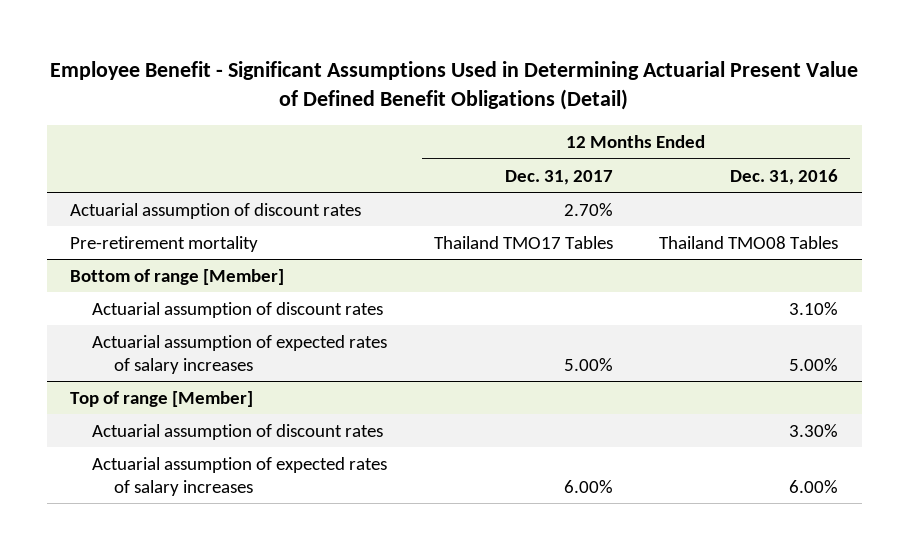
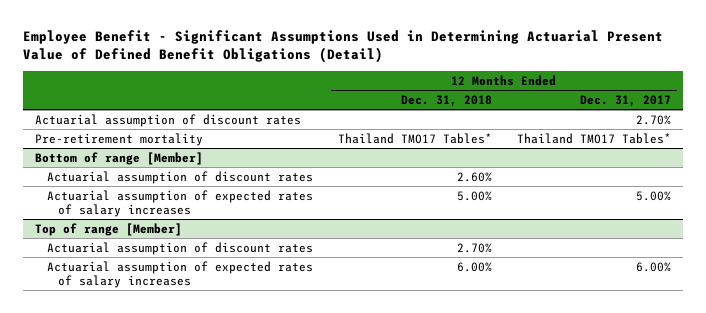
[730,168,839,185] Dec. 31, 2016 -> none
none -> [400,94,492,107] Dec. 31, 2018
[433,235,613,249] Thailand TMO17 Tables -> [516,132,671,144] Thailand TMO17 Tables*

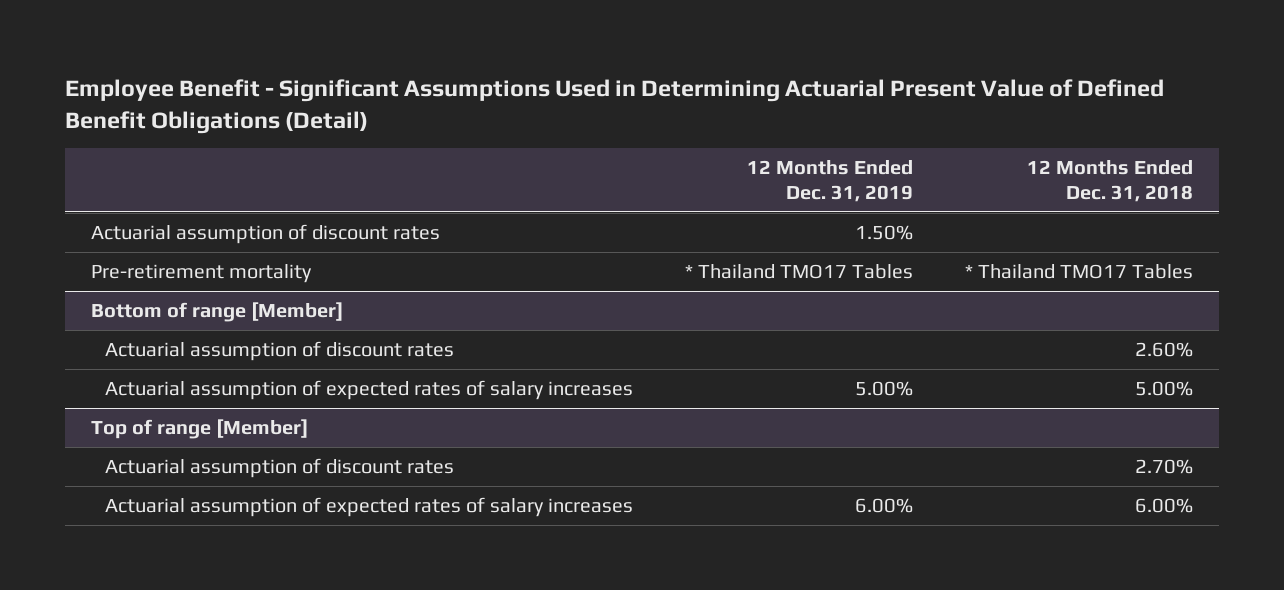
[579,94,671,107] Dec. 31, 2017 -> none
none -> [747,159,914,203] 12 Months Ended Dec. 31, 2019
[337,132,492,144] Thailand TMO17 Tables* -> [965,263,1194,279] * Thailand TMO17 Tables

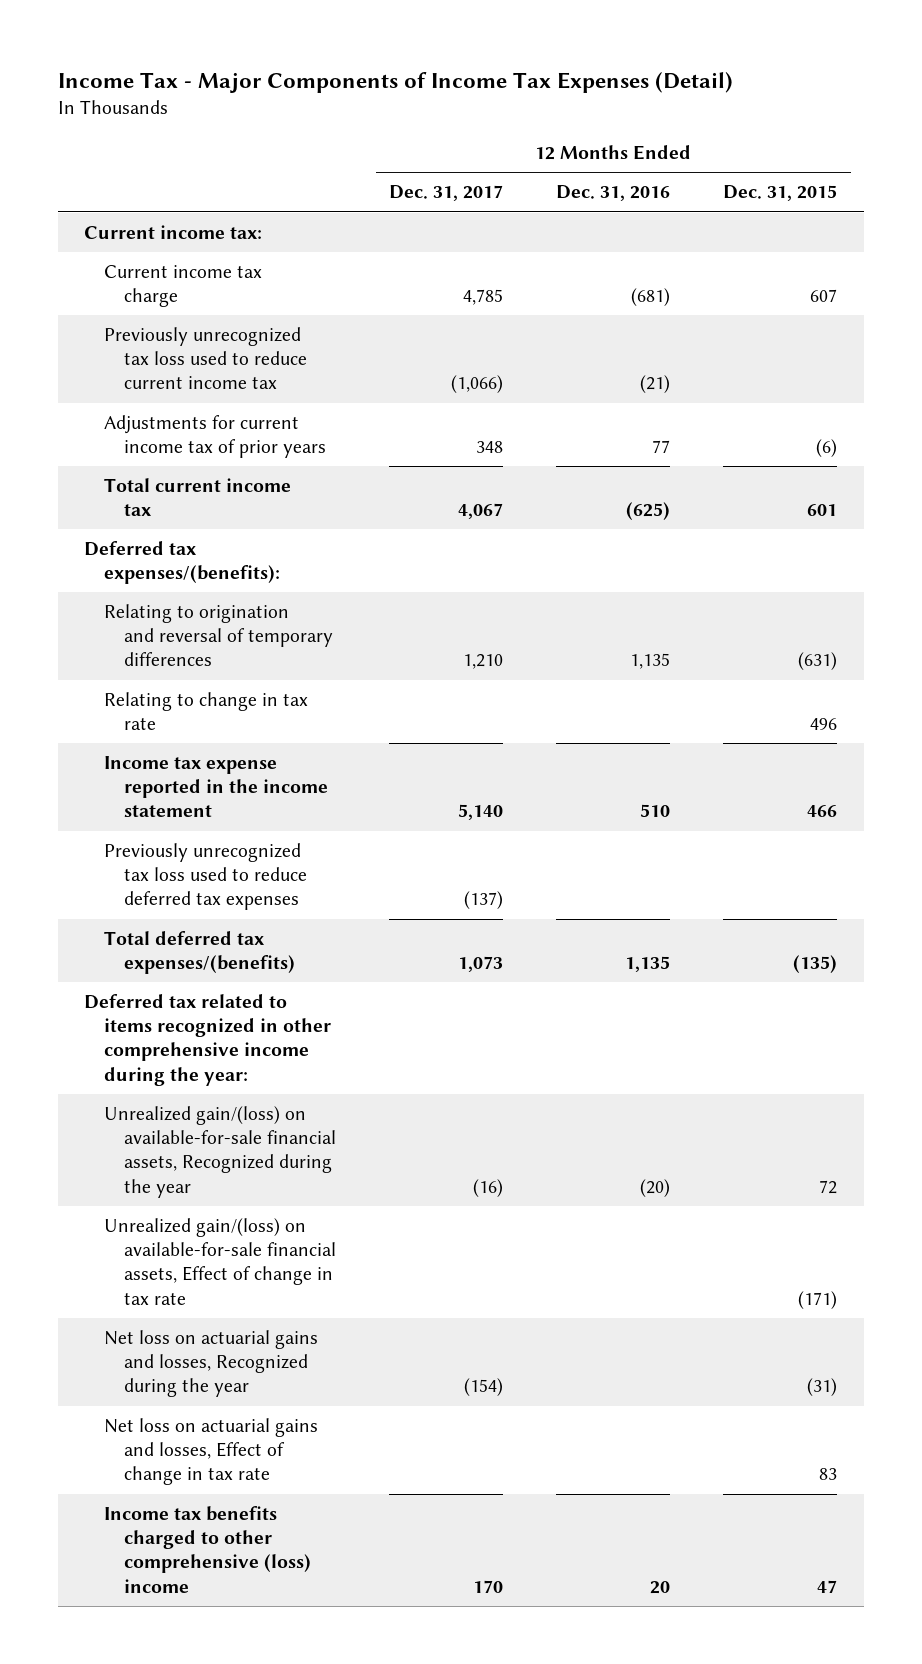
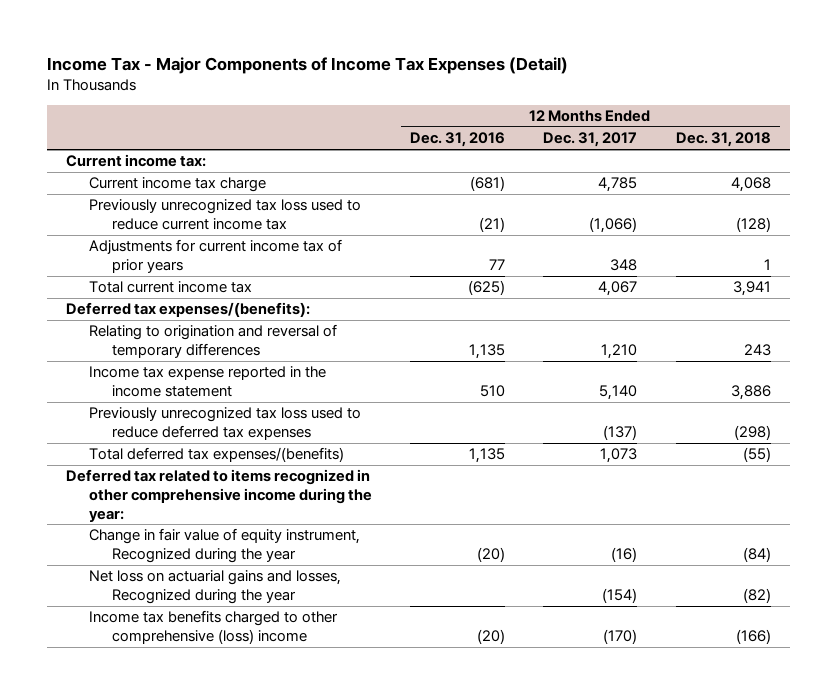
[723,185,838,202] Dec. 31, 2015 -> none
none -> [675,132,771,148] Dec. 31, 2018
[103,691,308,731] Relating to change in tax rate -> none
[103,1217,336,1305] Unrealized gain/(loss) on available-for-sale financial assets, Effect of change in tax rate -> none
[103,1105,336,1198] Unrealized gain/(loss) on available-for-sale financial assets, Recognized during the year -> [88,528,360,564] Change in fair value of equity instrument, Recognized during the year
[103,1417,318,1486] Net loss on actuarial gains and losses, Effect of change in tax rate -> none
[472,1579,503,1593] 170 -> [603,629,638,645] (170)
[650,1580,671,1594] 20 -> [477,629,506,645] (20)

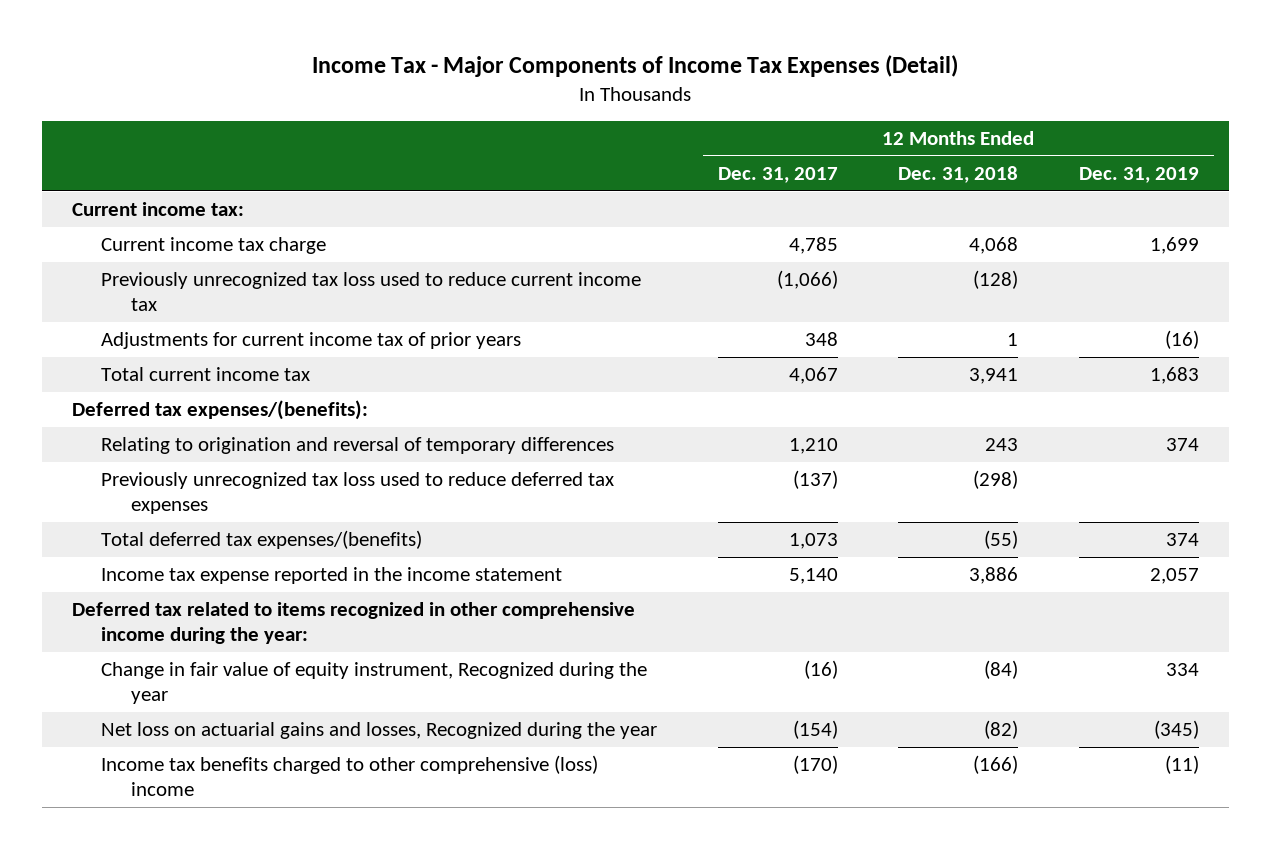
[410,132,506,148] Dec. 31, 2016 -> none
none -> [1078,166,1199,183] Dec. 31, 2019
[88,366,326,398] Income tax expense reported in the income statement -> [101,566,563,584] Income tax expense reported in the income statement

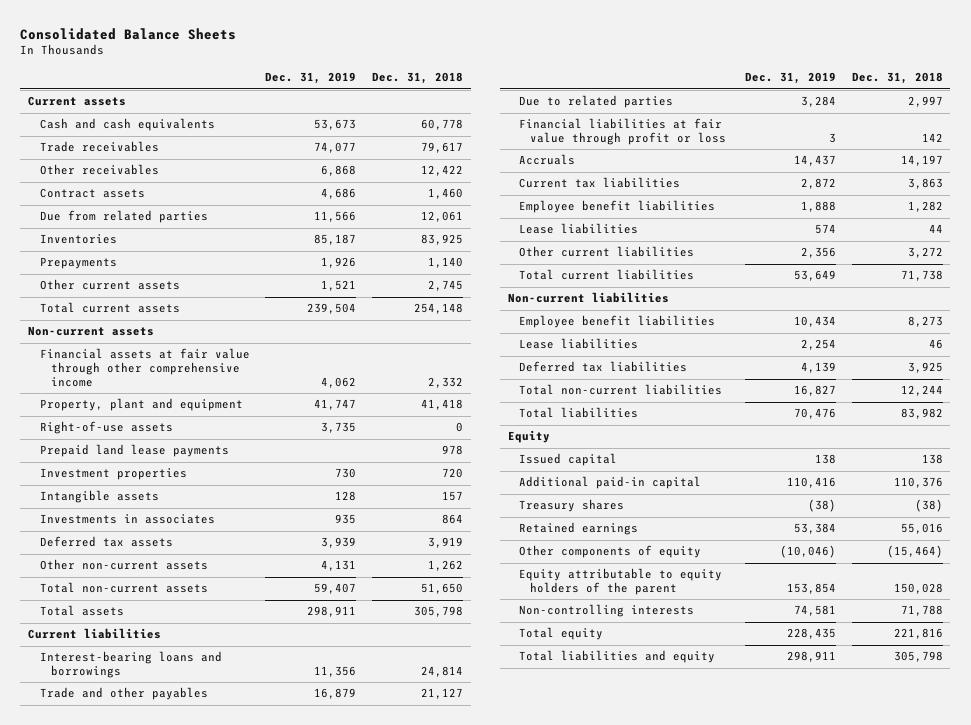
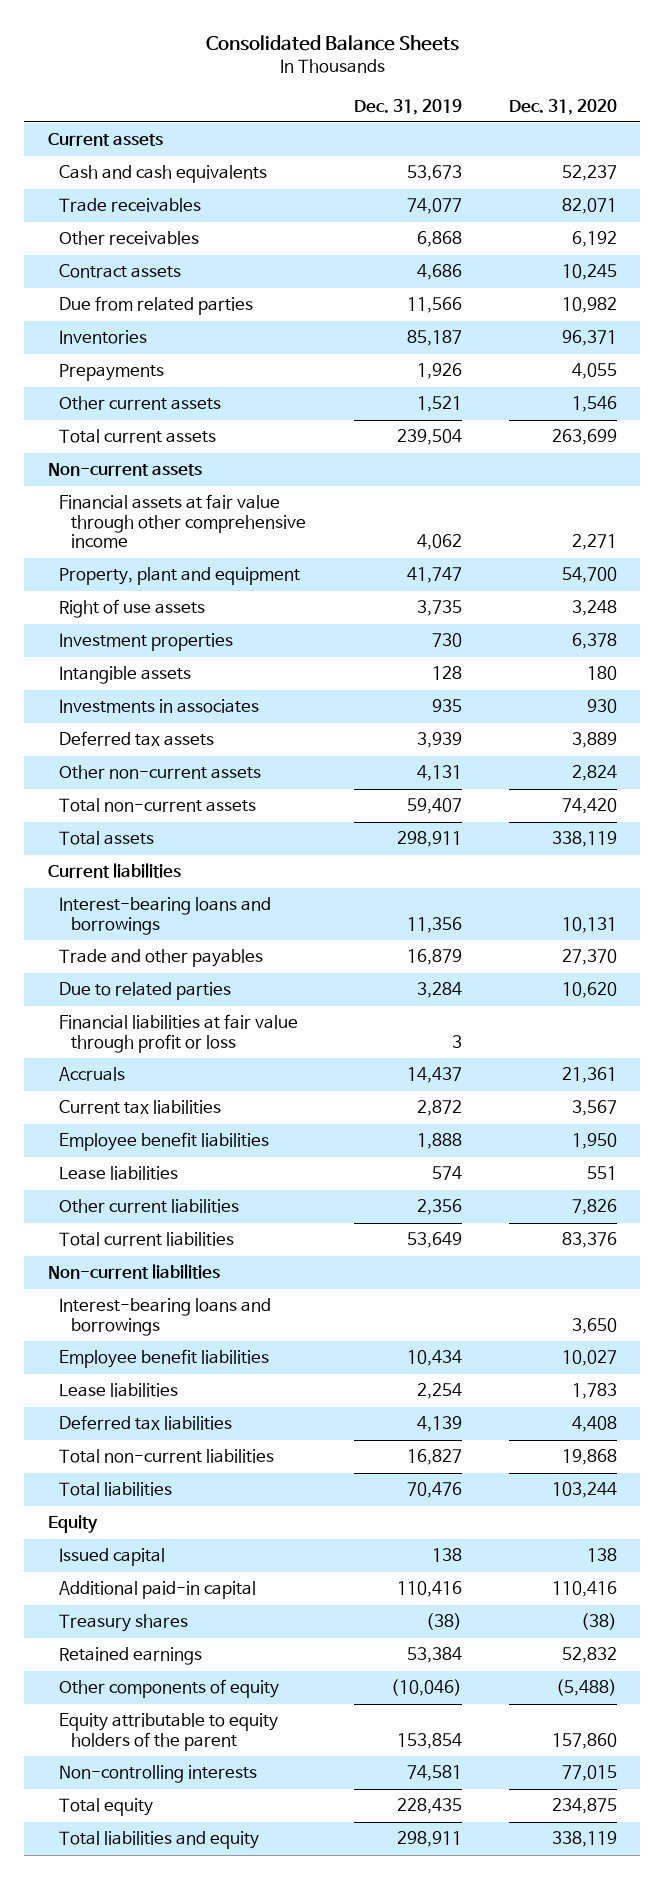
[372,72,464,85] Dec. 31, 2018 -> none
none -> [508,98,617,115] Dec. 31, 2020
[39,444,229,458] Prepaid land lease payments -> none
[39,421,173,435] Right-of-use assets -> [59,599,206,619] Right of use assets
none -> [59,1298,272,1336] Interest-bearing loans and borrowings

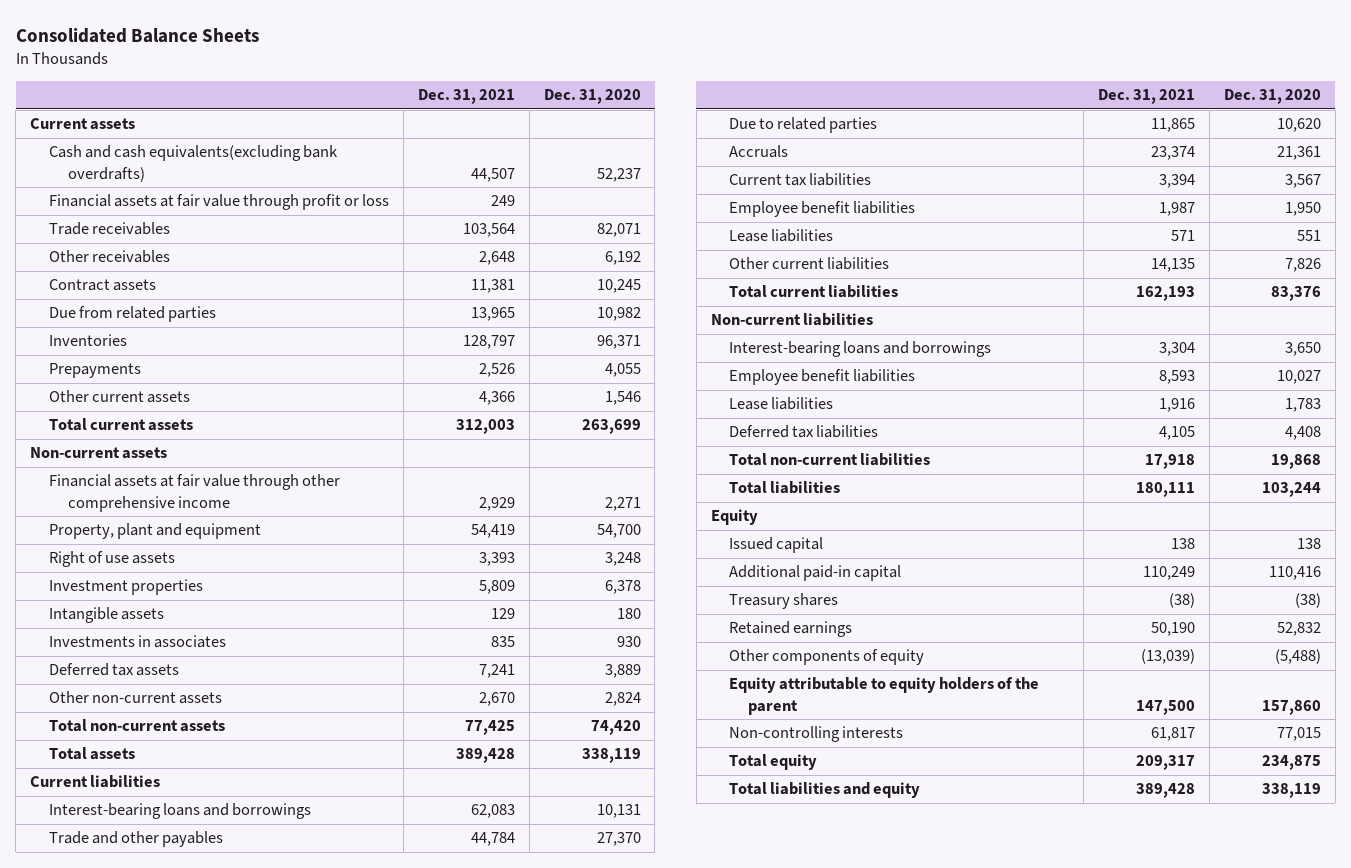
[353,98,462,115] Dec. 31, 2019 -> none
none -> [417,89,515,105] Dec. 31, 2021
[59,165,268,184] Cash and cash equivalents -> [48,145,338,182] Cash and cash equivalents(excluding bank overdrafts)
none -> [48,194,389,211] Financial assets at fair value through profit or loss
[59,1014,299,1053] Financial liabilities at fair value through profit or loss -> none

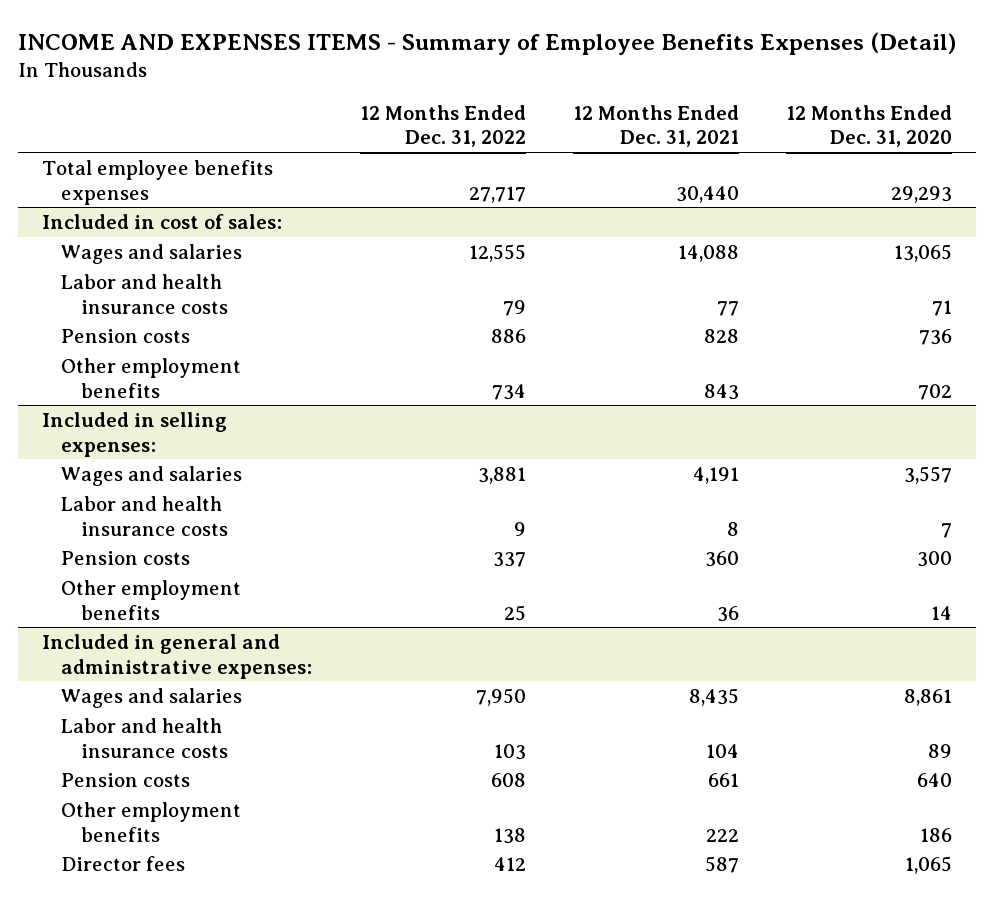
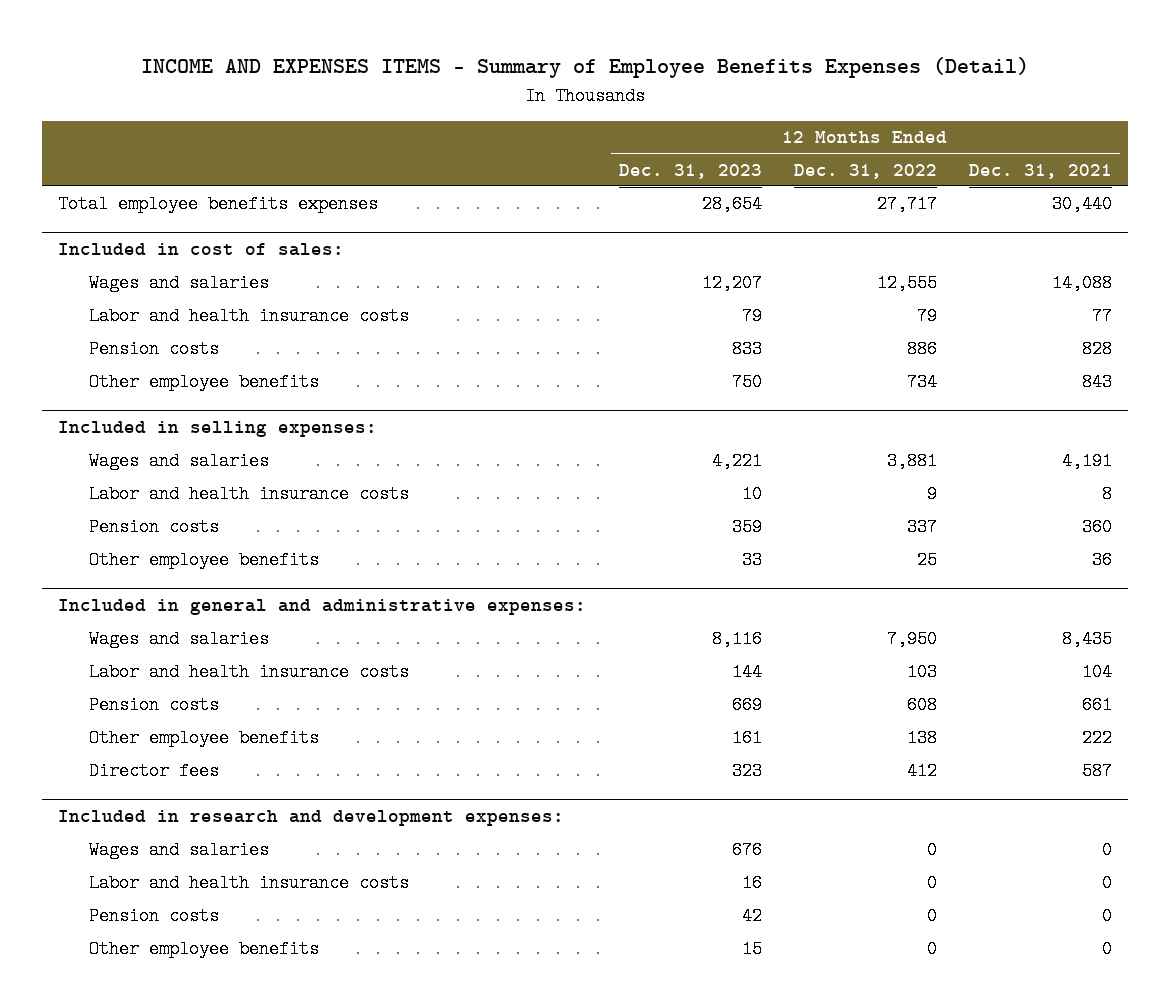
[786,104,953,148] 12 Months Ended Dec. 31, 2020 -> none
none -> [618,163,762,179] Dec. 31, 2023
[61,357,242,398] Other employment benefits -> [88,373,319,392] Other employee benefits
[61,579,242,620] Other employment benefits -> [88,551,319,570] Other employee benefits
[61,801,242,842] Other employment benefits -> [88,729,319,748] Other employee benefits
none -> [58,810,565,827] Included in research and development expenses:
none -> [88,841,269,860] Wages and salaries
none -> [88,874,409,893] Labor and health insurance costs
none -> [88,907,219,926] Pension costs
none -> [88,940,319,959] Other employee benefits

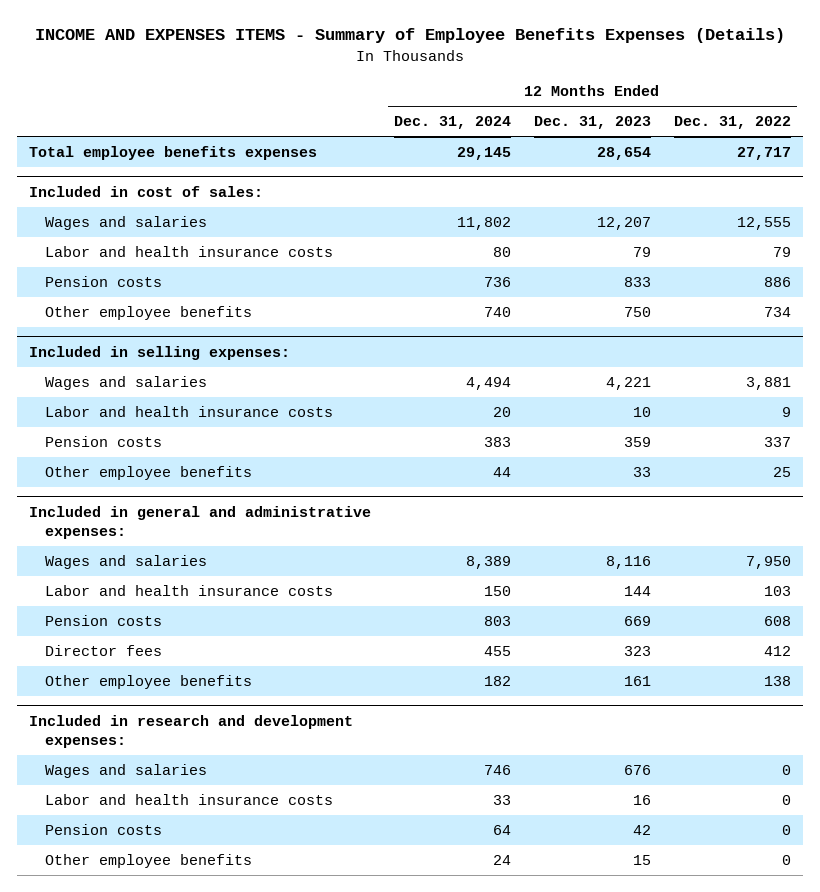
[141,57,1030,79] INCOME AND EXPENSES ITEMS - Summary of Employee Benefits Expenses (Detail) -> [34,28,785,44] INCOME AND EXPENSES ITEMS - Summary of Employee Benefits Expenses (Details)
[969,163,1113,179] Dec. 31, 2021 -> none
none -> [393,116,511,130] Dec. 31, 2024
[88,729,319,748] Other employee benefits -> [45,675,253,690] Other employee benefits

